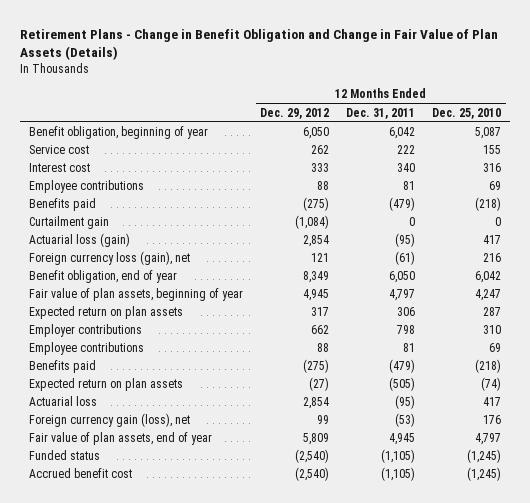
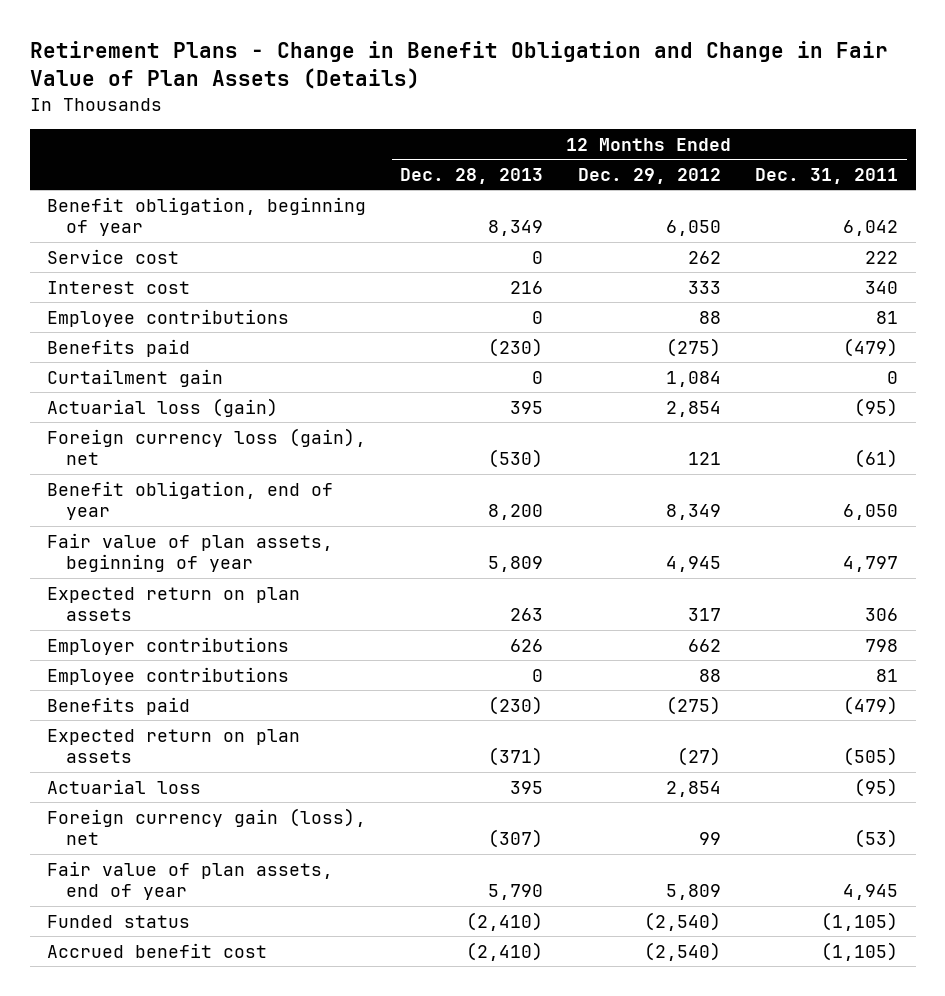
[432,107,502,119] Dec. 25, 2010 -> none
none -> [400,167,544,184] Dec. 28, 2013
[294,215,329,230] (1,084) -> [665,370,721,387] 1,084

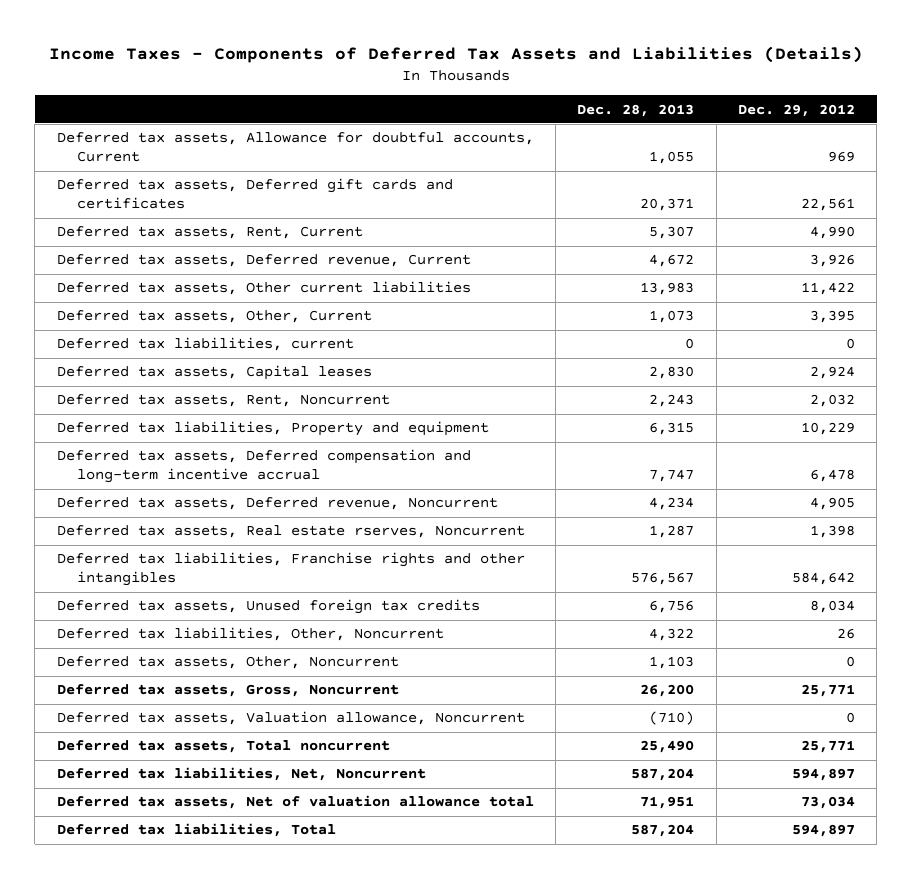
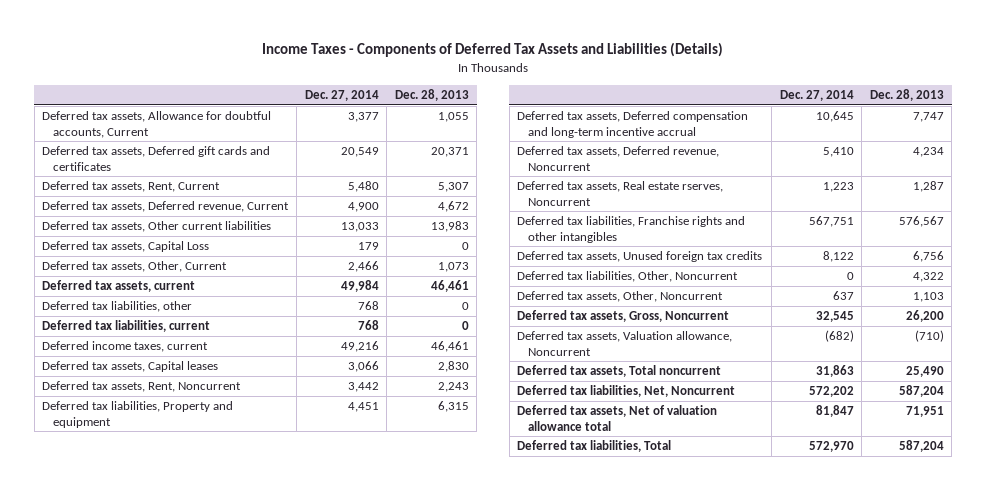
[737,103,855,117] Dec. 29, 2012 -> none
none -> [304,90,379,102] Dec. 27, 2014
none -> [42,241,210,253] Deferred tax assets, Capital Loss
none -> [42,280,196,293] Deferred tax assets, current
none -> [42,301,193,313] Deferred tax liabilities, other
none -> [42,341,209,353] Deferred income taxes, current

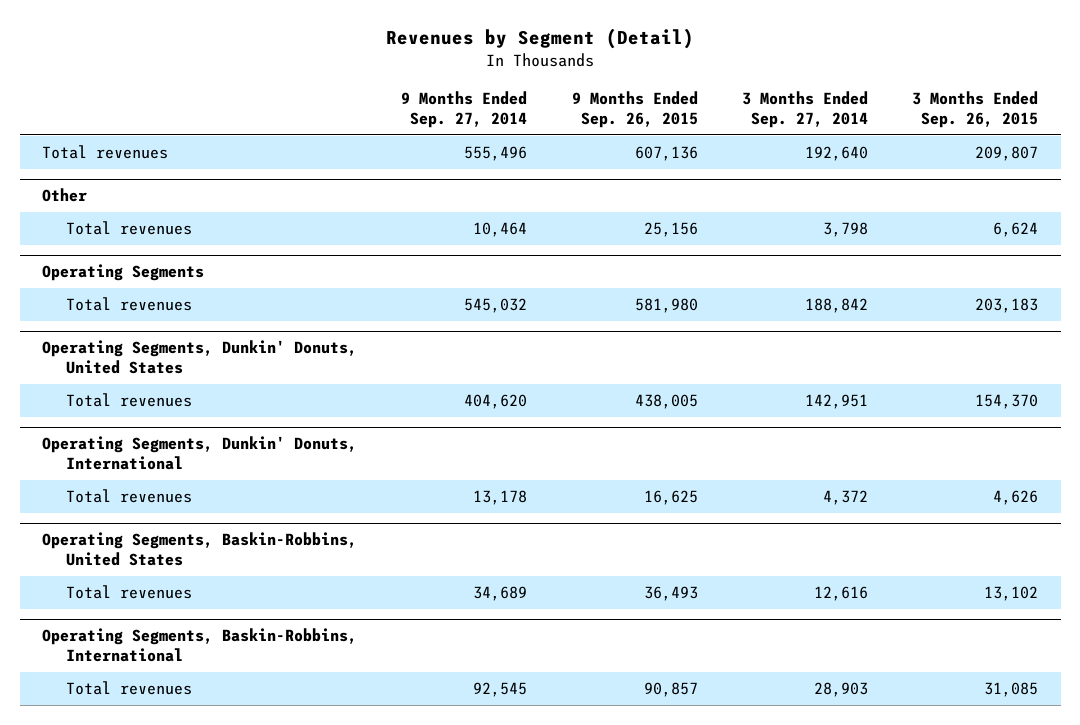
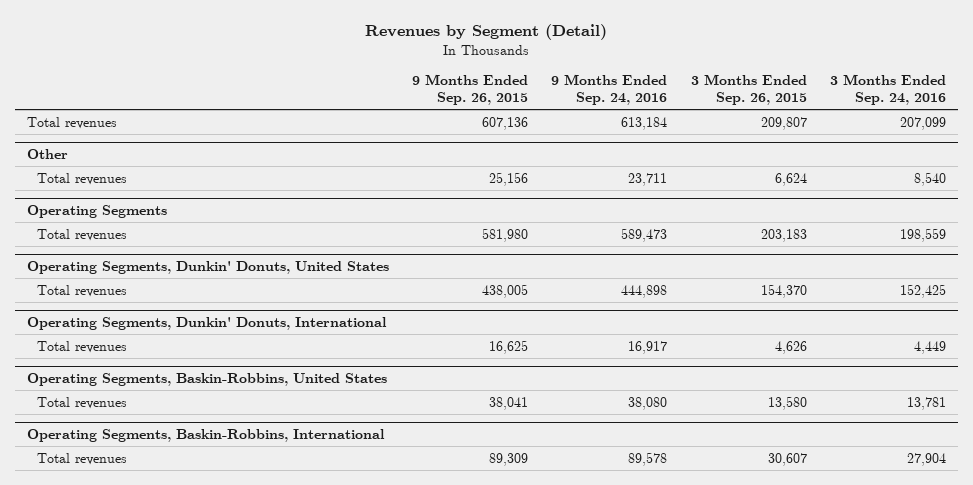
[401,91,528,129] 9 Months Ended Sep. 27, 2014 -> none
[741,91,868,129] 3 Months Ended Sep. 27, 2014 -> none
none -> [551,74,668,105] 9 Months Ended Sep. 24, 2016
none -> [829,74,946,105] 3 Months Ended Sep. 24, 2016
[643,585,698,601] 36,493 -> [489,396,529,410] 38,041
[984,585,1039,601] 13,102 -> [767,395,807,410] 13,580
[643,681,698,697] 90,857 -> [489,452,529,466] 89,309
[984,681,1039,697] 31,085 -> [767,452,807,466] 30,607

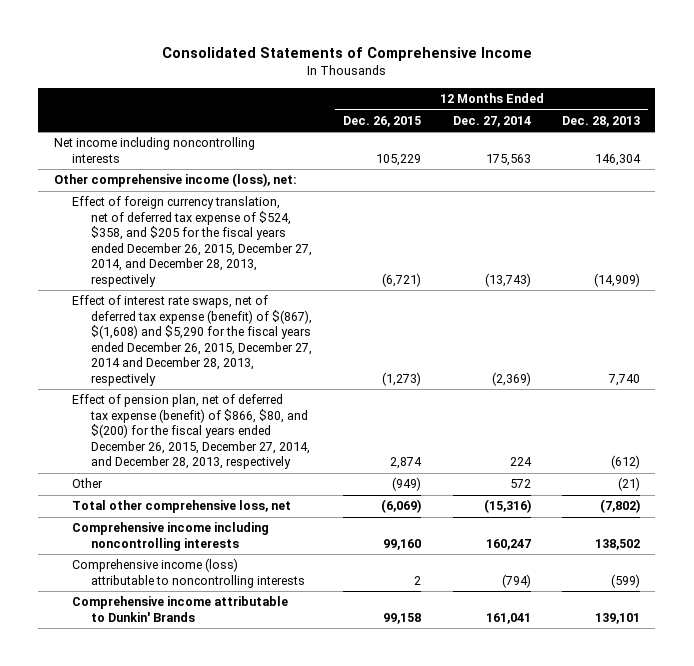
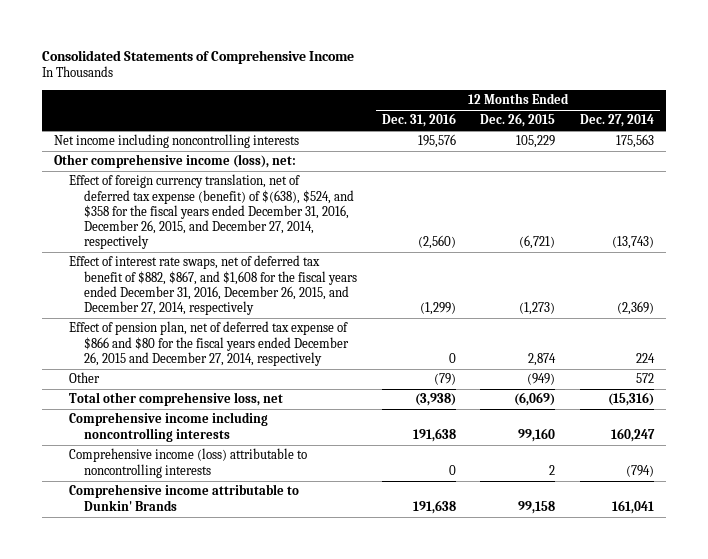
[561,115,640,127] Dec. 28, 2013 -> none
none -> [381,113,456,128] Dec. 31, 2016
[72,196,313,287] Effect of foreign currency translation, net of deferred tax expense of $524, $358, and $205 for the fiscal years ended December 26, 2015, December 27, 2014, and December 28, 2013, respectively -> [69,174,355,249] Effect of foreign currency translation, net of deferred tax expense (benefit) of $(638), $524, and $358 for the fiscal years ended December 31, 2016, December 26, 2015, and December 27, 2014, respectively
[72,295,313,386] Effect of interest rate swaps, net of deferred tax expense (benefit) of $(867), $(1,608) and $5,290 for the fiscal years ended December 26, 2015, December 27, 2014 and December 28, 2013, respectively -> [69,255,358,315] Effect of interest rate swaps, net of deferred tax benefit of $882, $867, and $1,608 for the fiscal years ended December 31, 2016, December 26, 2015, and December 27, 2014, respectively
[72,394,311,470] Effect of pension plan, net of deferred tax expense (benefit) of $866, $80, and $(200) for the fiscal years ended December 26, 2015, December 27, 2014, and December 28, 2013, respectively -> [69,321,350,366] Effect of pension plan, net of deferred tax expense of $866 and $80 for the fiscal years ended December 26, 2015 and December 27, 2014, respectively

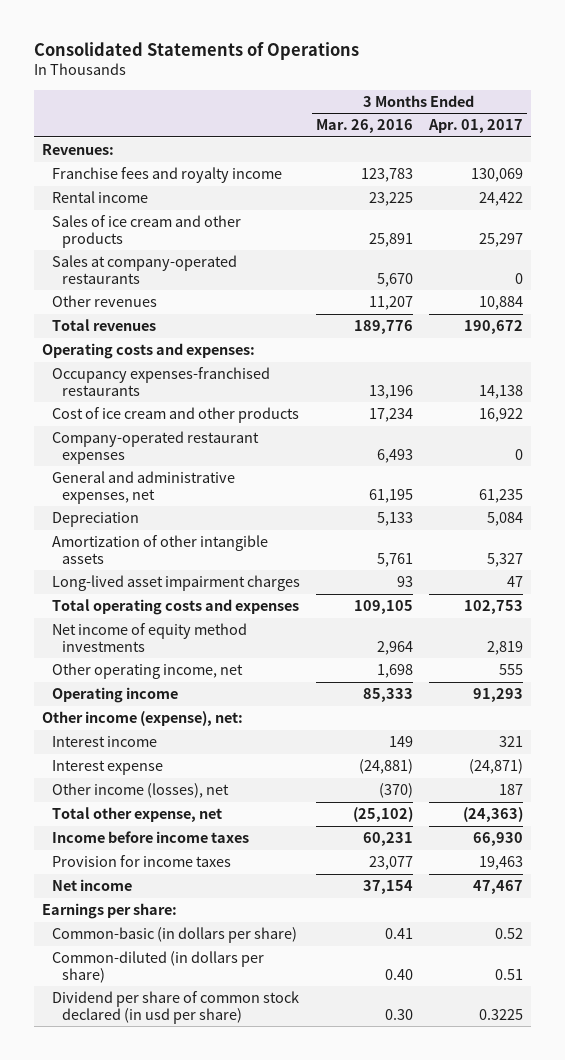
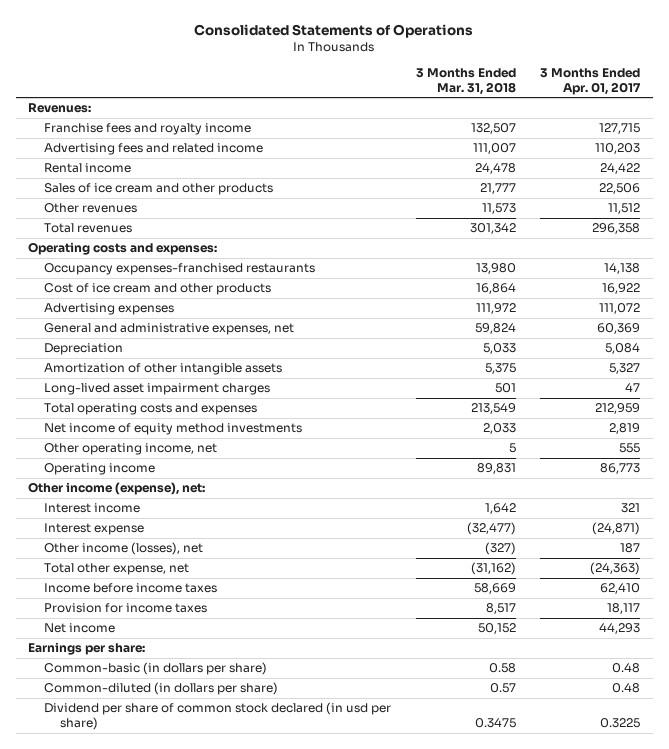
[315,119,413,134] Mar. 26, 2016 -> none
none -> [415,67,516,95] 3 Months Ended Mar. 31, 2018
[470,167,523,182] 130,069 -> [599,123,641,135] 127,715
none -> [44,143,264,156] Advertising fees and related income
[51,254,237,284] Sales at company-operated restaurants -> none
[478,232,523,247] 25,297 -> [599,183,641,195] 22,506
[478,295,523,310] 10,884 -> [608,203,641,215] 11,512
[463,319,523,334] 190,672 -> [592,223,641,235] 296,358
[51,430,259,464] Company-operated restaurant expenses -> none
none -> [44,303,175,316] Advertising expenses
[478,488,523,503] 61,235 -> [597,323,641,335] 60,369
[463,599,523,614] 102,753 -> [595,403,641,415] 212,959
[472,687,523,702] 91,293 -> [600,463,641,475] 86,773
[472,831,523,846] 66,930 -> [600,583,641,595] 62,410
[478,855,523,870] 19,463 -> [607,603,641,615] 18,117
[472,879,523,894] 47,467 -> [599,623,641,635] 44,293
[494,927,523,939] 0.52 -> [612,663,641,674] 0.48
[494,968,523,980] 0.51 -> [612,683,641,694] 0.48

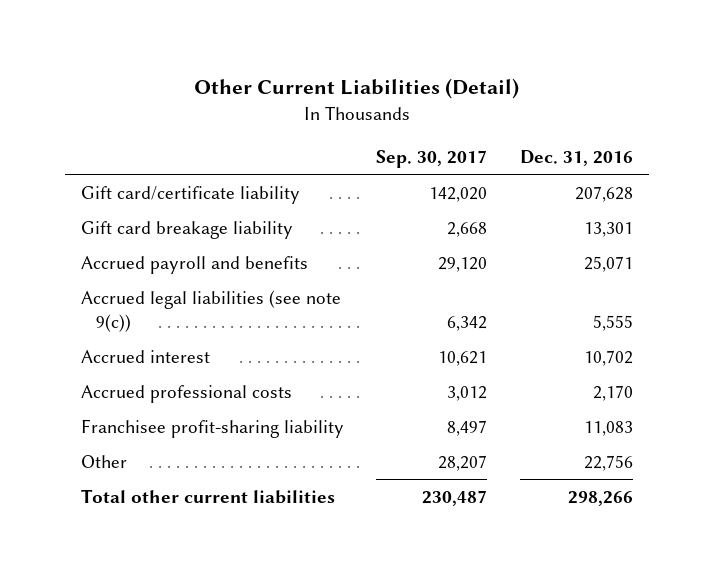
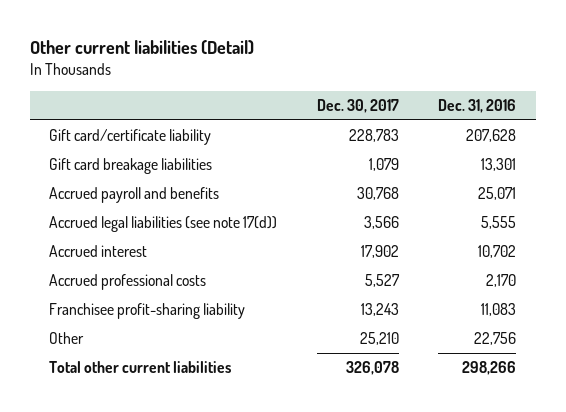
[193,78,519,100] Other Current Liabilities (Detail) -> [29,40,254,56] Other current liabilities (Detail)
[376,149,488,168] Sep. 30, 2017 -> none
none -> [316,98,399,113] Dec. 30, 2017
[81,220,294,239] Gift card breakage liability -> [49,158,213,175] Gift card breakage liabilities
[81,289,342,332] Accrued legal liabilities (see note 9(c)) -> [49,216,278,233] Accrued legal liabilities (see note 17(d))

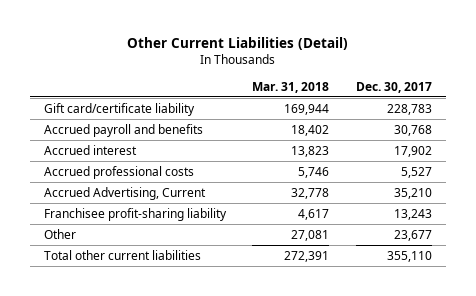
[29,40,254,56] Other current liabilities (Detail) -> [126,37,348,51] Other Current Liabilities (Detail)
[438,98,517,113] Dec. 31, 2016 -> none
none -> [252,81,330,93] Mar. 31, 2018
[49,158,213,175] Gift card breakage liabilities -> none
[49,216,278,233] Accrued legal liabilities (see note 17(d)) -> none
none -> [43,186,206,200] Accrued Advertising, Current
[359,332,399,346] 25,210 -> [394,229,433,241] 23,677
[345,361,399,376] 326,078 -> [387,250,433,262] 355,110

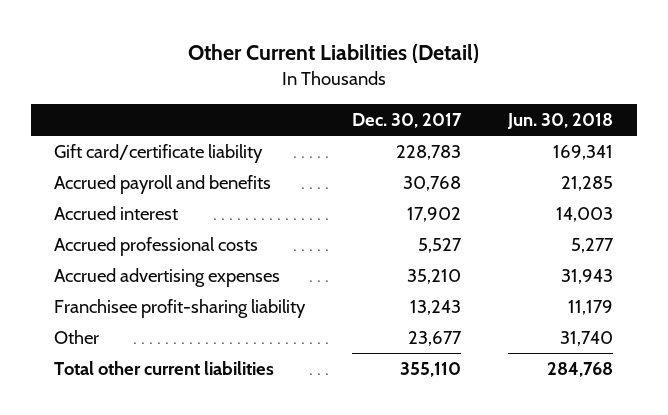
[252,81,330,93] Mar. 31, 2018 -> none
none -> [507,113,614,130] Jun. 30, 2018
[43,186,206,200] Accrued Advertising, Current -> [54,268,281,288] Accrued advertising expenses

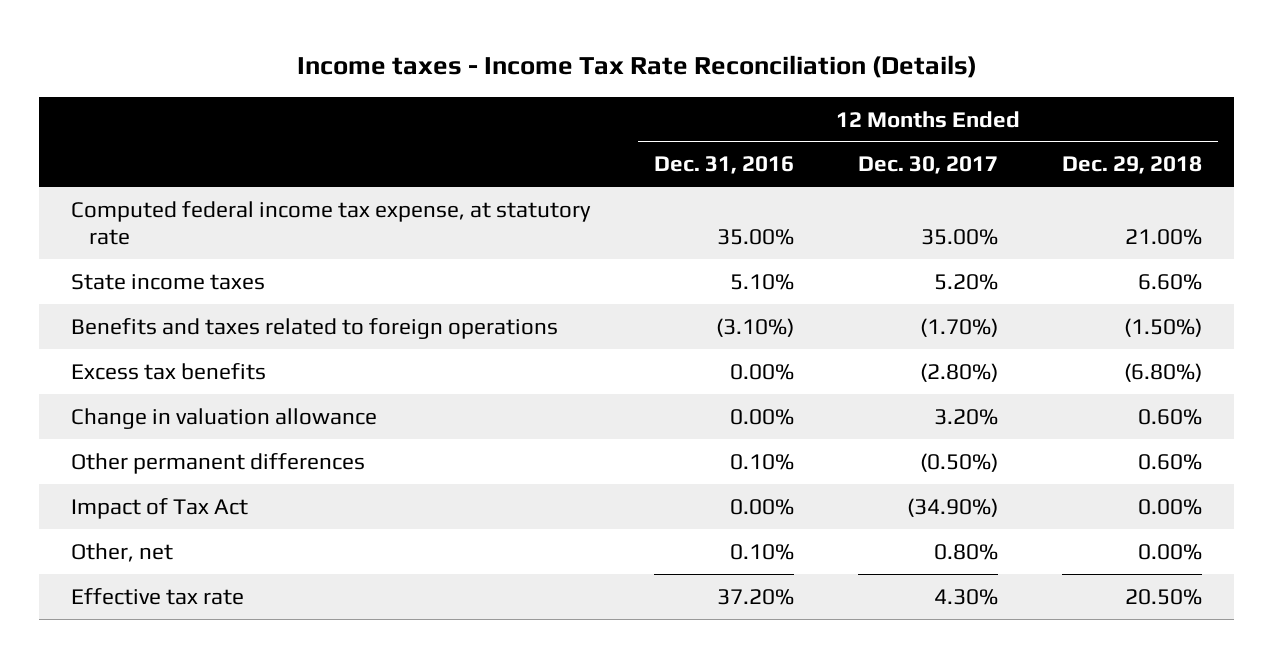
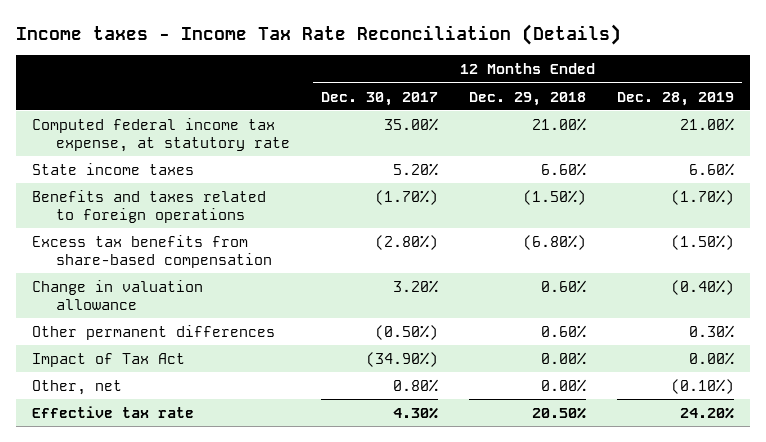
[654,156,795,175] Dec. 31, 2016 -> none
none -> [617,91,735,106] Dec. 28, 2019
[71,362,267,380] Excess tax benefits -> [31,235,272,268] Excess tax benefits from share-based compensation

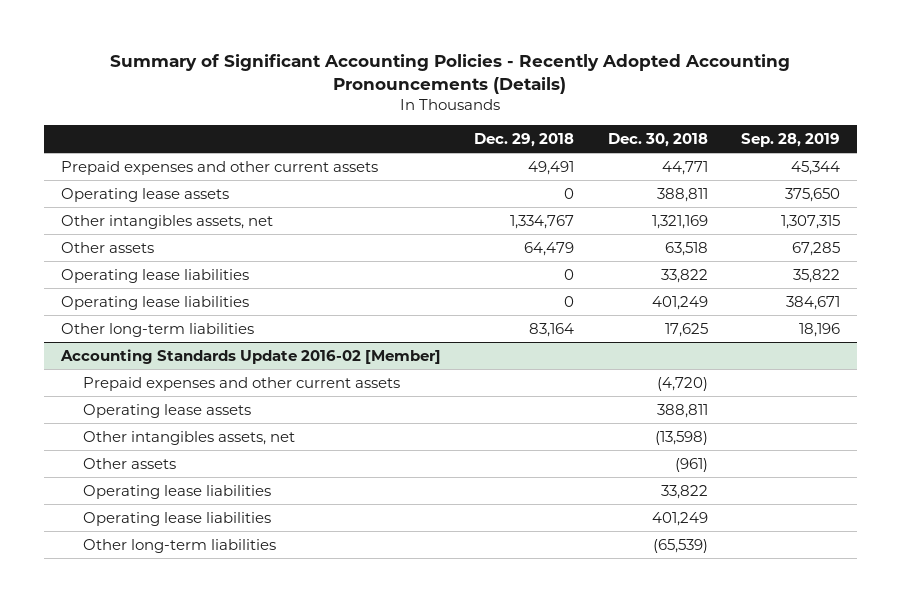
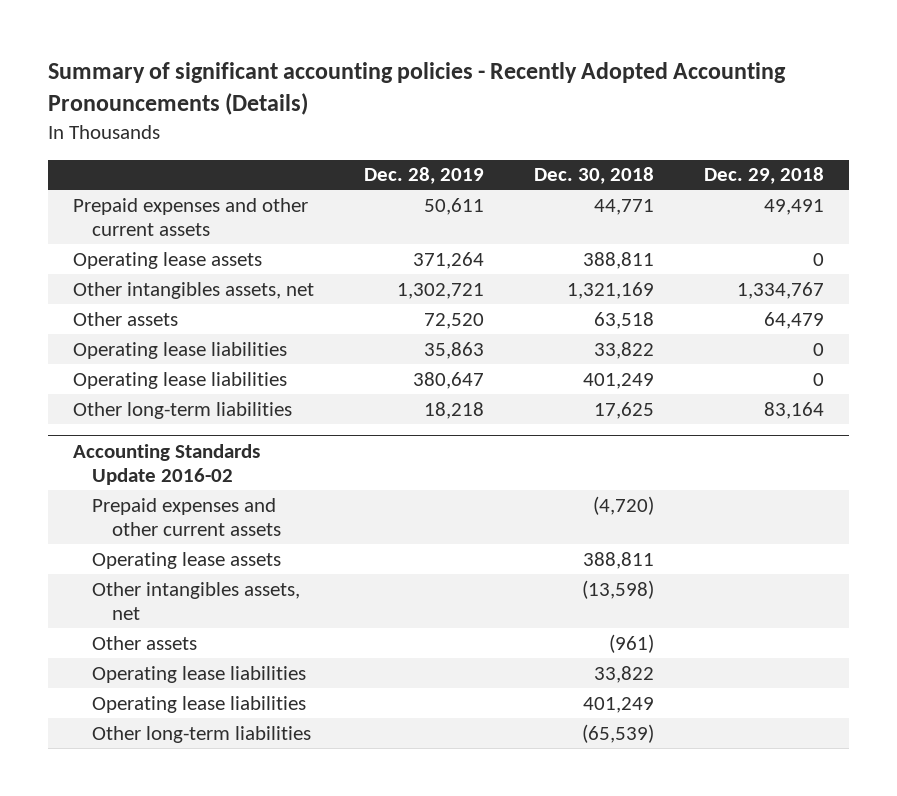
[110,53,791,94] Summary of Significant Accounting Policies - Recently Adopted Accounting Pronouncements (Details) -> [47,62,786,116] Summary of significant accounting policies - Recently Adopted Accounting Pronouncements (Details)
[741,132,841,147] Sep. 28, 2019 -> none
none -> [363,167,484,185] Dec. 28, 2019
[59,348,441,364] Accounting Standards Update 2016-02 [Member] -> [72,443,260,485] Accounting Standards Update 2016-02

